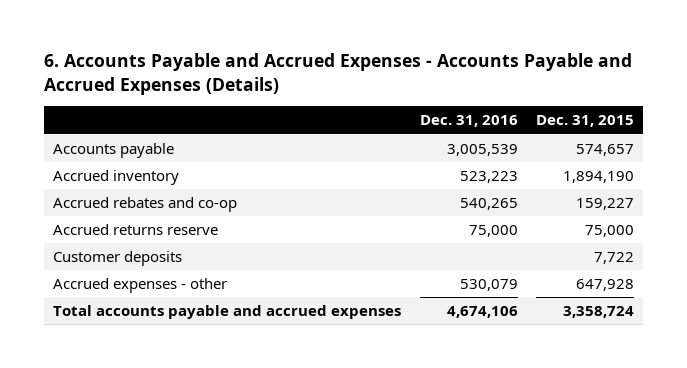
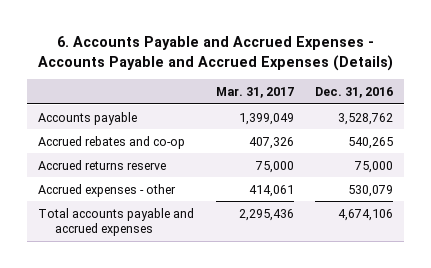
[535,115,634,128] Dec. 31, 2015 -> none
none -> [215,87,294,99] Mar. 31, 2017
[53,170,180,186] Accrued inventory -> none
[446,144,518,157] 3,005,539 -> [338,112,394,125] 3,528,762
[53,251,183,267] Customer deposits -> none

